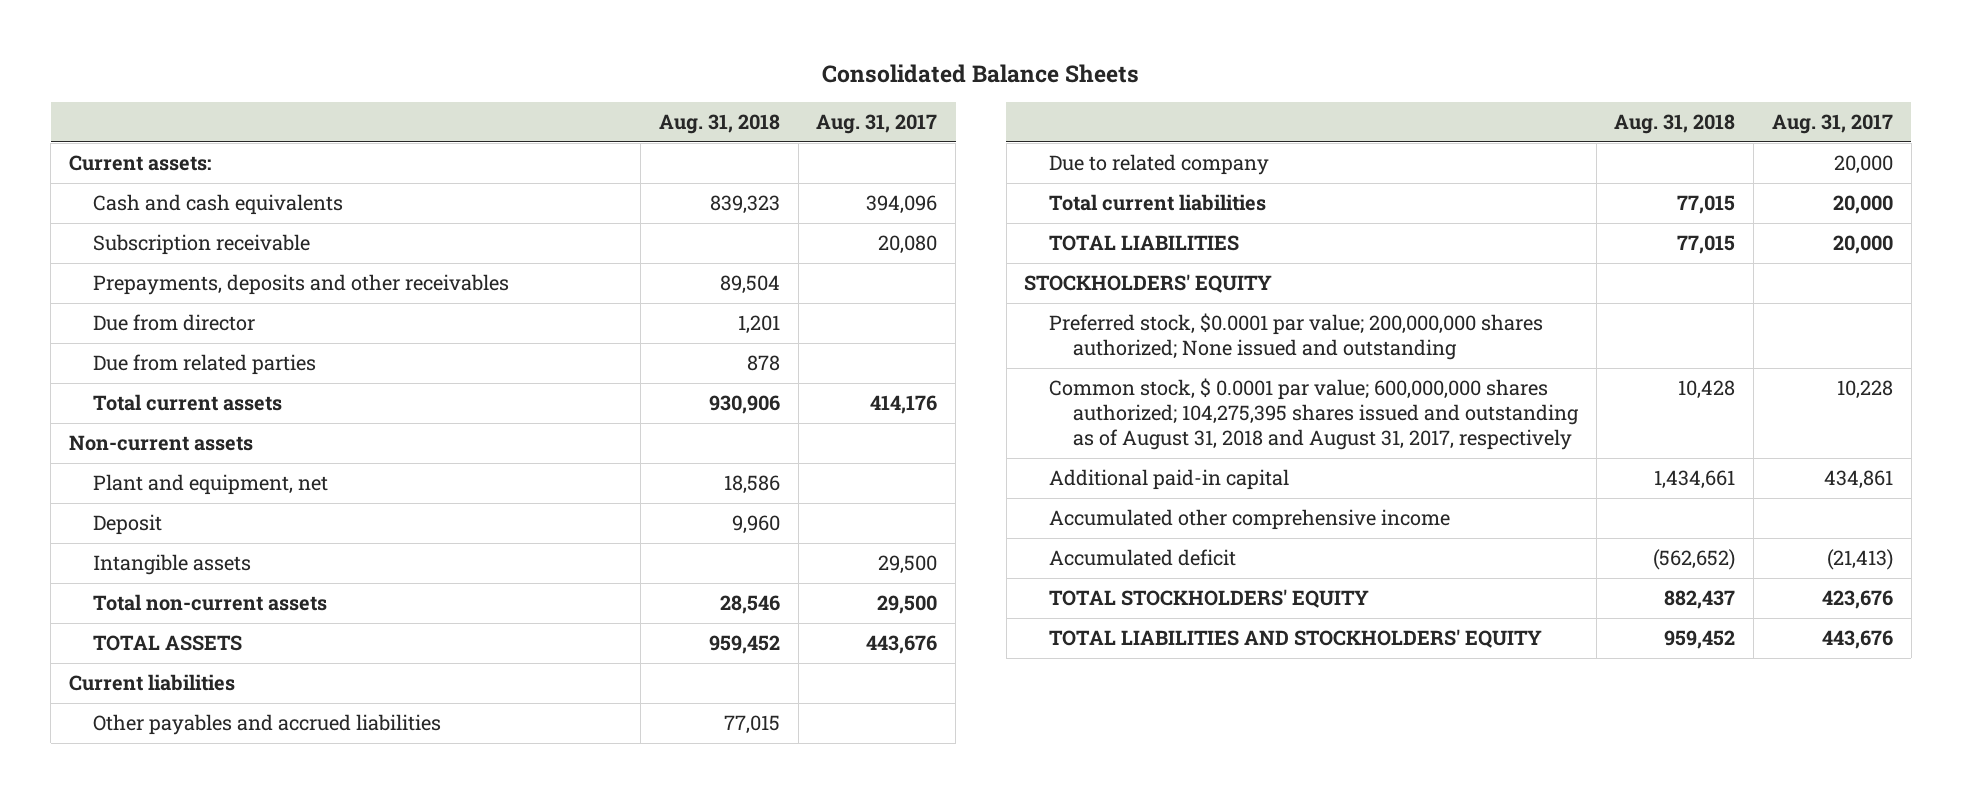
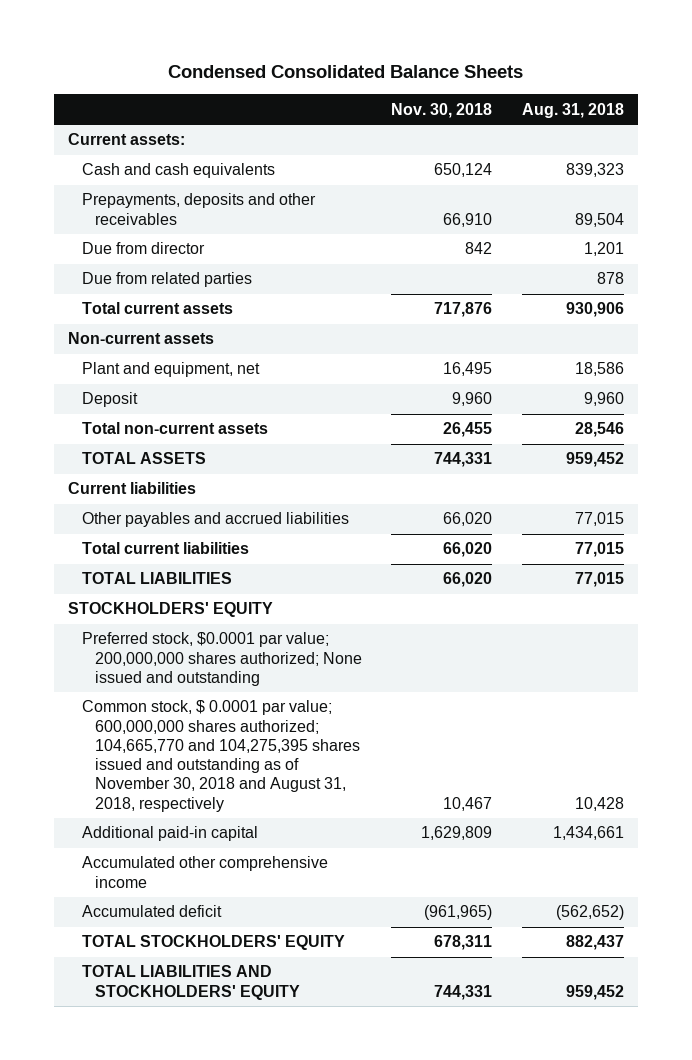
[821,64,1139,84] Consolidated Balance Sheets -> [168,65,524,79] Condensed Consolidated Balance Sheets
[816,114,938,135] Aug. 31, 2017 -> none
none -> [391,102,493,118] Nov. 30, 2018
[93,234,311,256] Subscription receivable -> none
[93,554,252,576] Intangible assets -> none
[1048,154,1269,176] Due to related company -> none
[1048,378,1579,450] Common stock, $ 0.0001 par value; 600,000,000 shares authorized; 104,275,395 shares issued and outstanding as of August 31, 2018 and August 31, 2017, respectively -> [81,700,360,812] Common stock, $ 0.0001 par value; 600,000,000 shares authorized; 104,665,770 and 104,275,395 shares issued and outstanding as of November 30, 2018 and August 31, 2018, respectively

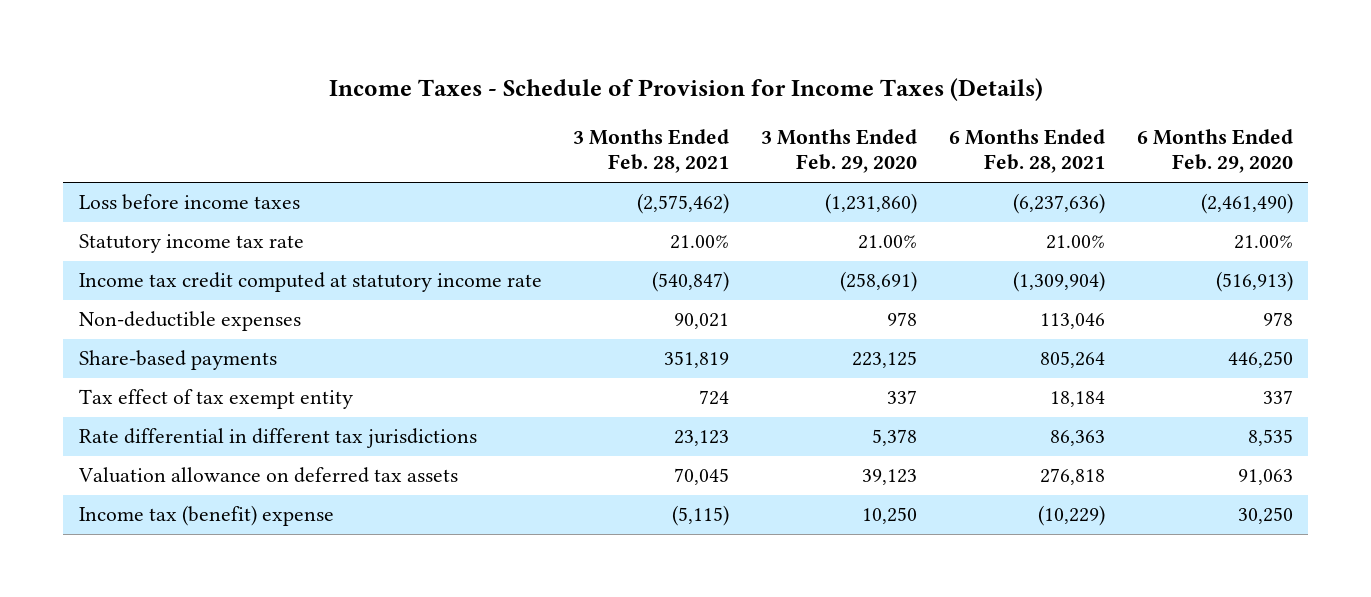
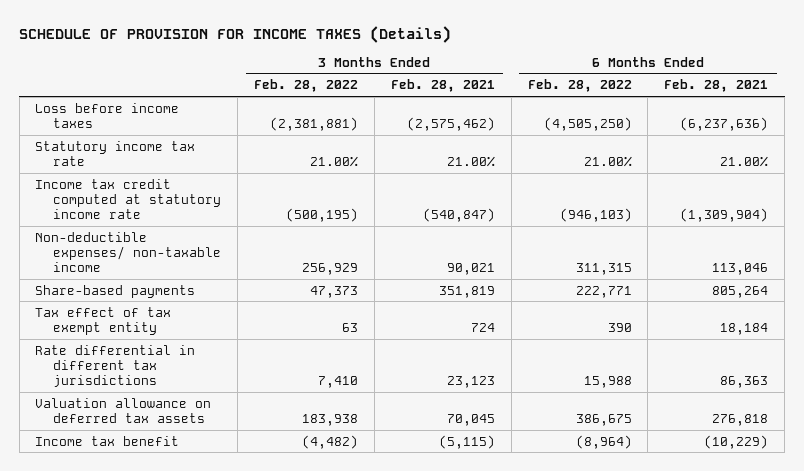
[328,78,1043,102] Income Taxes - Schedule of Provision for Income Taxes (Details) -> [19,25,452,43] SCHEDULE OF PROVISION FOR INCOME TAXES (Details)
[761,128,918,174] 3 Months Ended Feb. 29, 2020 -> none
[1136,128,1293,174] 6 Months Ended Feb. 29, 2020 -> none
none -> [254,79,359,93] Feb. 28, 2022
none -> [527,79,632,93] Feb. 28, 2022
[78,311,301,332] Non-deductible expenses -> [35,231,222,273] Non-deductible expenses/ non-taxable income
[78,505,334,527] Income tax (benefit) expense -> [35,435,180,446] Income tax benefit

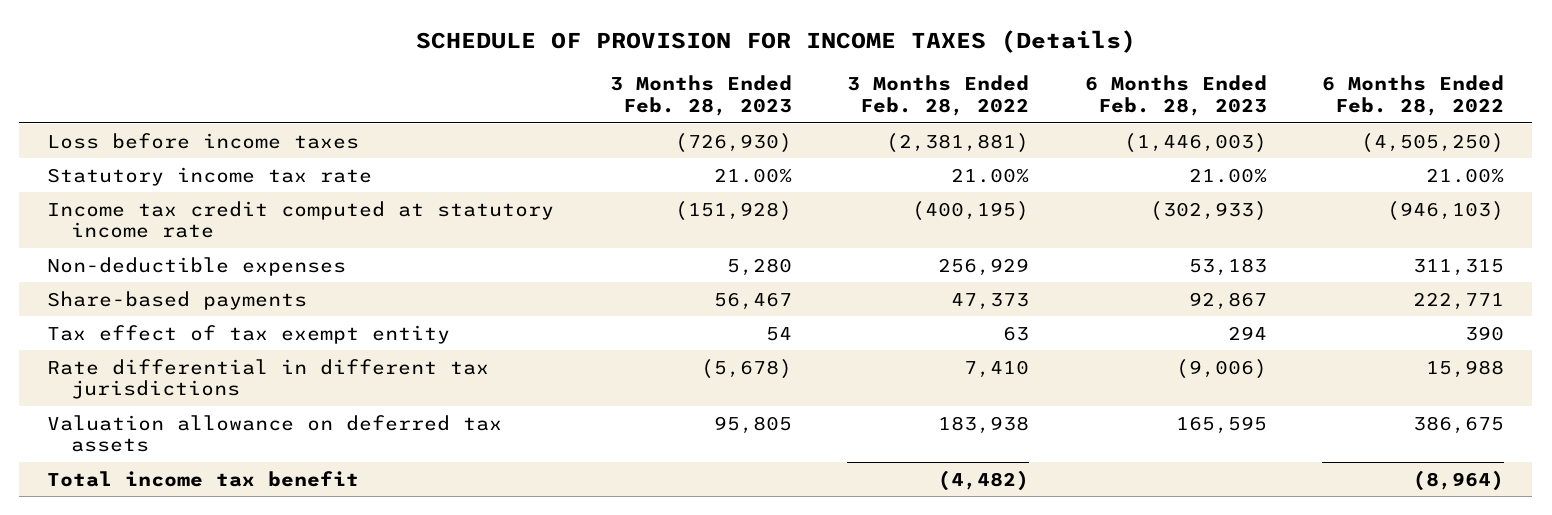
[390,79,495,93] Feb. 28, 2021 -> none
[664,79,769,93] Feb. 28, 2021 -> none
none -> [609,75,792,117] 3 Months Ended Feb. 28, 2023
none -> [1084,75,1267,117] 6 Months Ended Feb. 28, 2023
[286,208,359,223] (500,195) -> [912,200,1030,221] (400,195)
[35,231,222,273] Non-deductible expenses/ non-taxable income -> [47,256,347,276] Non-deductible expenses
[35,435,180,446] Income tax benefit -> [47,470,360,487] Total income tax benefit

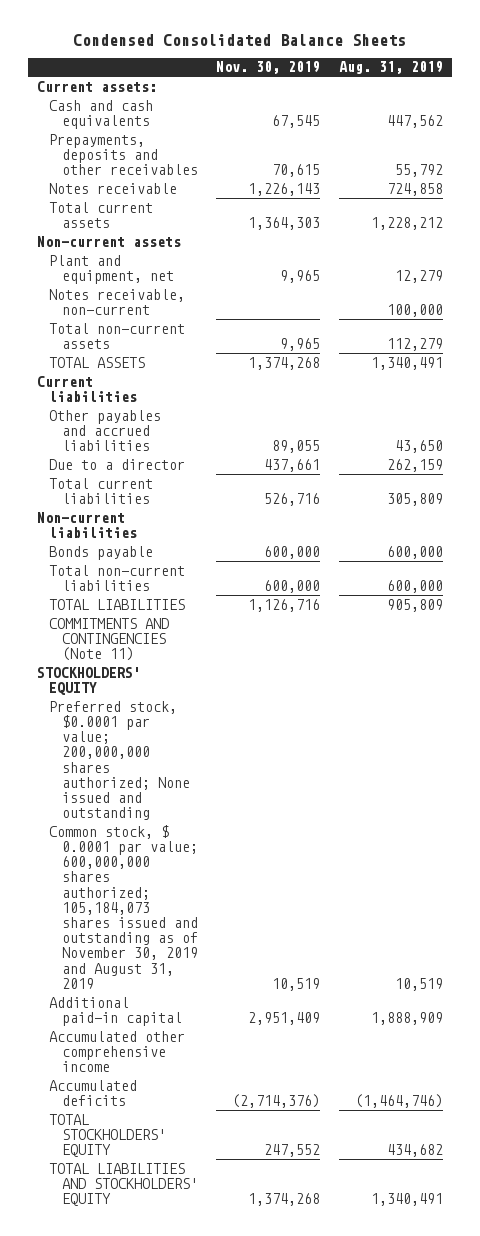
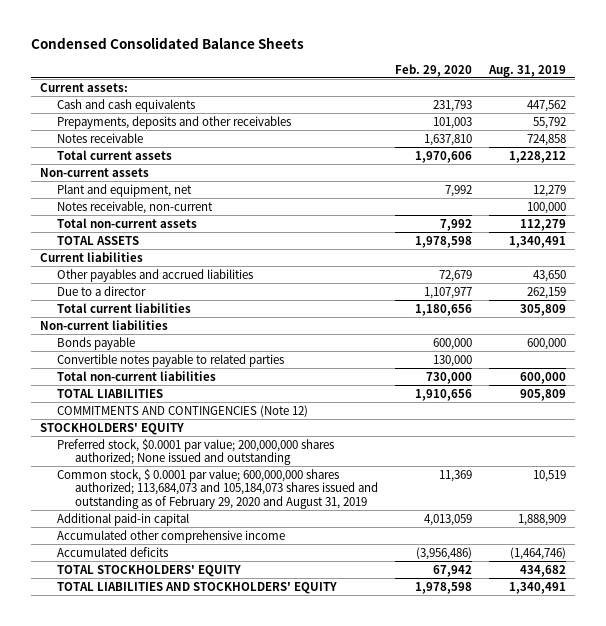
[216,61,321,75] Nov. 30, 2019 -> none
none -> [394,63,472,77] Feb. 29, 2020
none -> [57,353,285,367] Convertible notes payable to related parties
[49,617,170,662] COMMITMENTS AND CONTINGENCIES (Note 11) -> [57,404,309,417] COMMITMENTS AND CONTINGENCIES (Note 12)
[49,824,198,989] Common stock, $ 0.0001 par value; 600,000,000 shares authorized; 105,184,073 shares issued and outstanding as of November 30, 2019 and August 31, 2019 -> [57,468,378,509] Common stock, $ 0.0001 par value; 600,000,000 shares authorized; 113,684,073 and 105,184,073 shares issued and outstanding as of February 29, 2020 and August 31, 2019

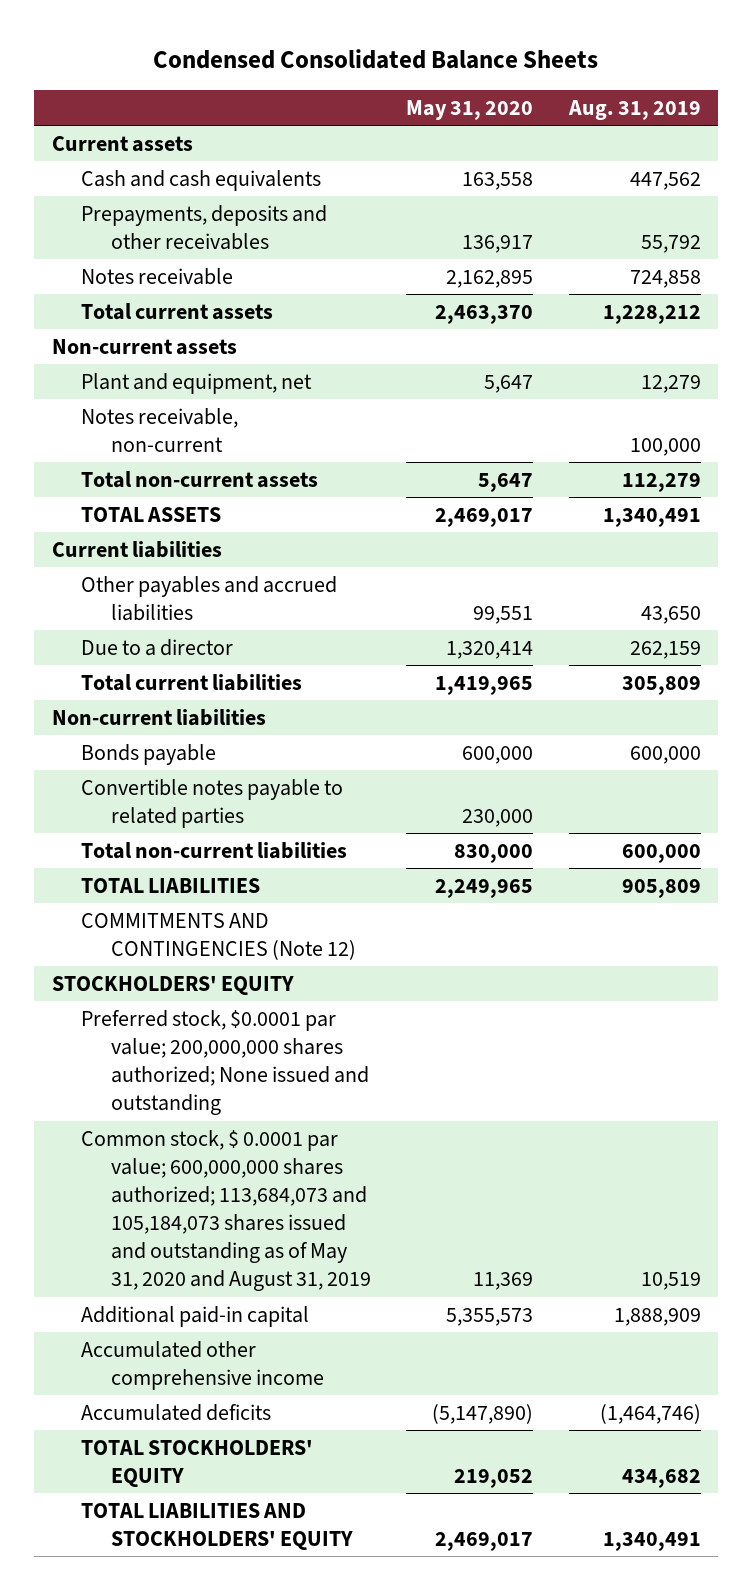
[394,63,472,77] Feb. 29, 2020 -> none
none -> [406,99,534,120] May 31, 2020
[40,82,129,92] Current assets: -> [51,135,193,152] Current assets
[57,468,378,509] Common stock, $ 0.0001 par value; 600,000,000 shares authorized; 113,684,073 and 105,184,073 shares issued and outstanding as of February 29, 2020 and August 31, 2019 -> [81,1129,371,1292] Common stock, $ 0.0001 par value; 600,000,000 shares authorized; 113,684,073 and 105,184,073 shares issued and outstanding as of May 31, 2020 and August 31, 2019

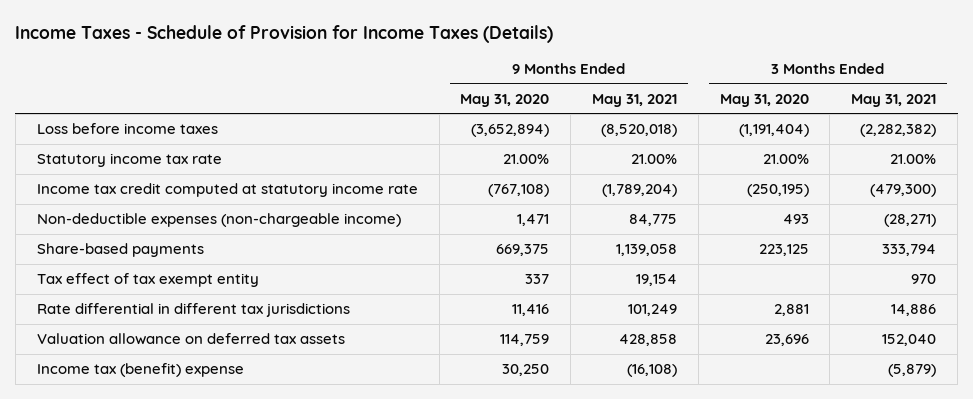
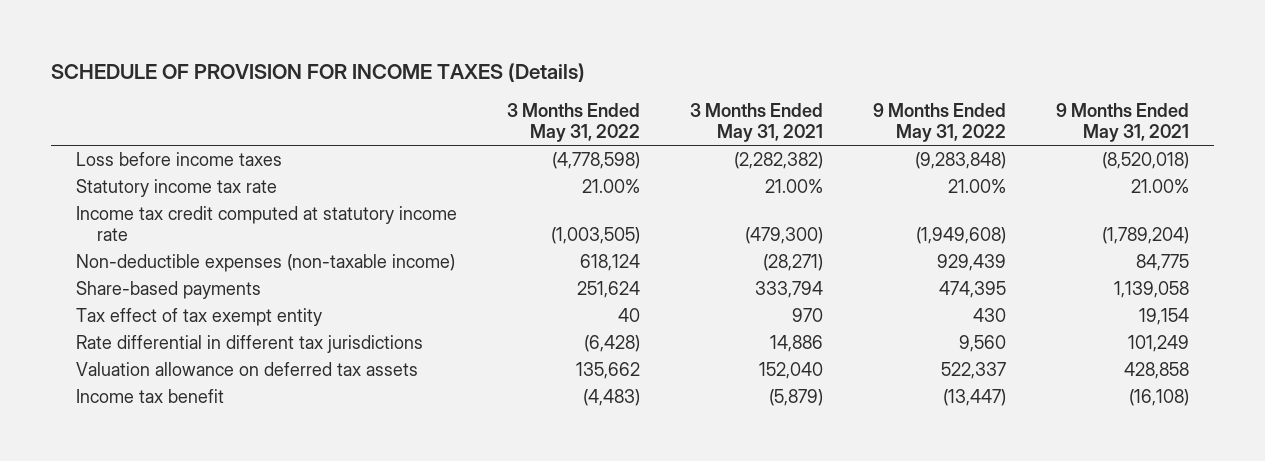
[15,24,554,43] Income Taxes - Schedule of Provision for Income Taxes (Details) -> [51,63,586,83] SCHEDULE OF PROVISION FOR INCOME TAXES (Details)
[460,93,550,107] May 31, 2020 -> none
[719,93,809,107] May 31, 2020 -> none
none -> [507,103,641,143] 3 Months Ended May 31, 2022
none -> [873,103,1007,143] 9 Months Ended May 31, 2022
[36,213,401,228] Non-deductible expenses (non-chargeable income) -> [76,254,456,273] Non-deductible expenses (non-taxable income)
[36,363,244,378] Income tax (benefit) expense -> [76,389,225,404] Income tax benefit

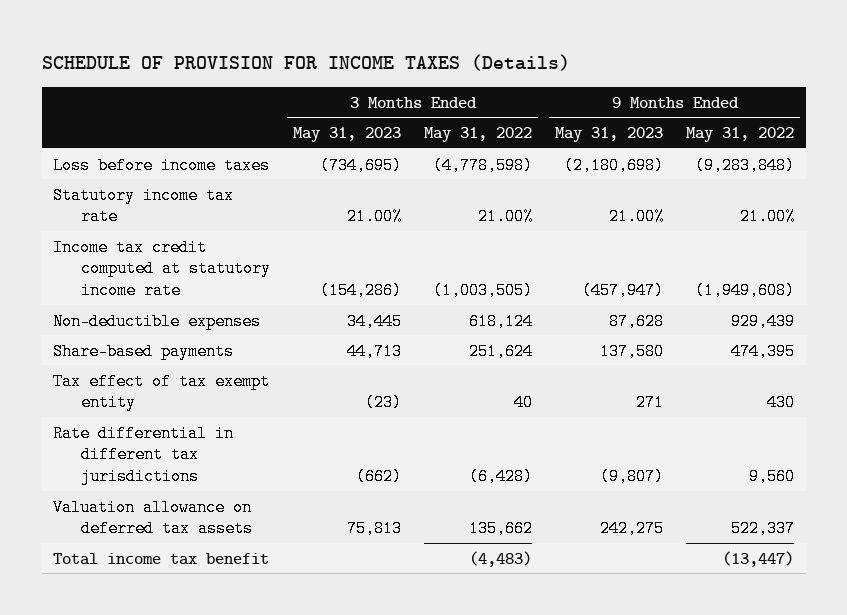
[690,103,824,143] 3 Months Ended May 31, 2021 -> none
[1056,103,1190,143] 9 Months Ended May 31, 2021 -> none
none -> [293,126,402,142] May 31, 2023
none -> [555,126,664,142] May 31, 2023
[76,254,456,273] Non-deductible expenses (non-taxable income) -> [53,312,262,330] Non-deductible expenses
[76,389,225,404] Income tax benefit -> [53,552,270,565] Total income tax benefit

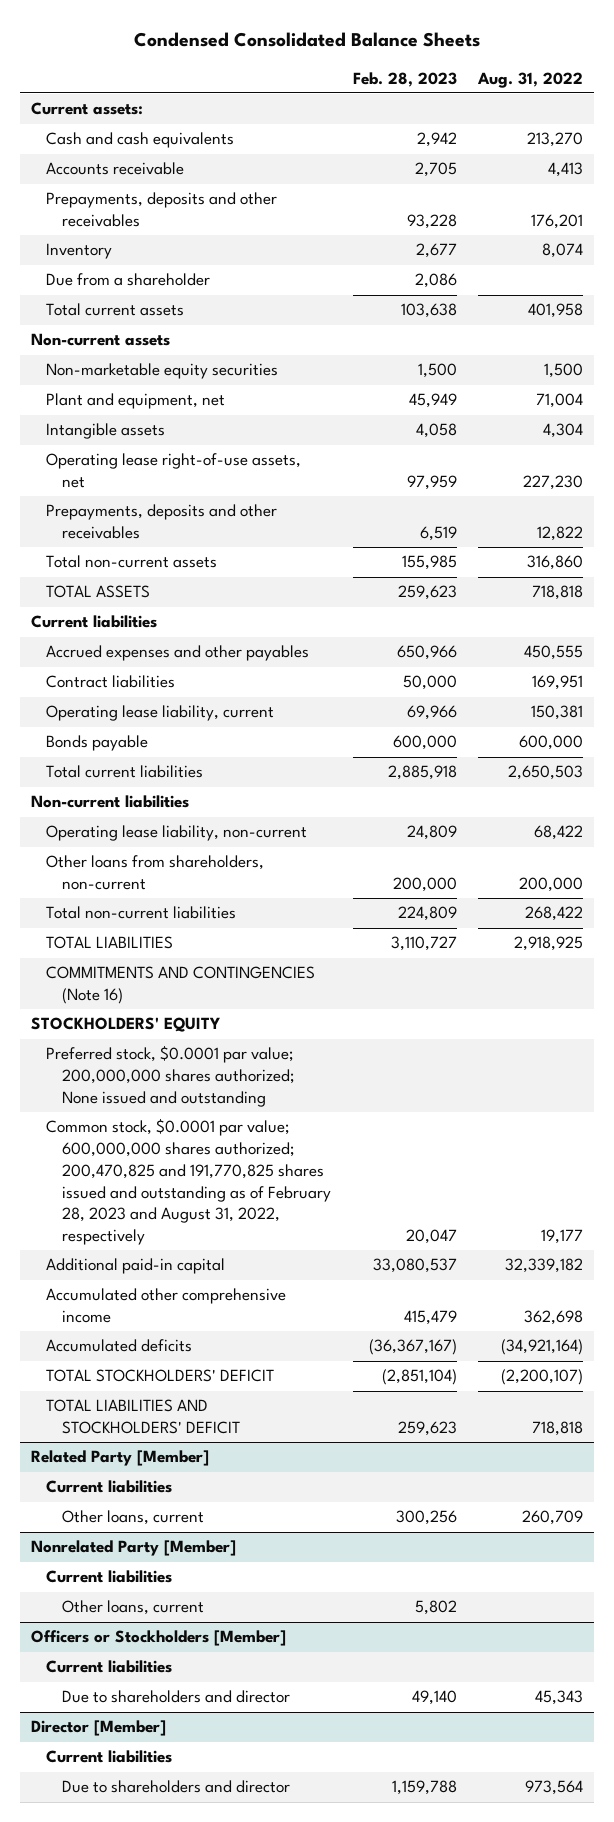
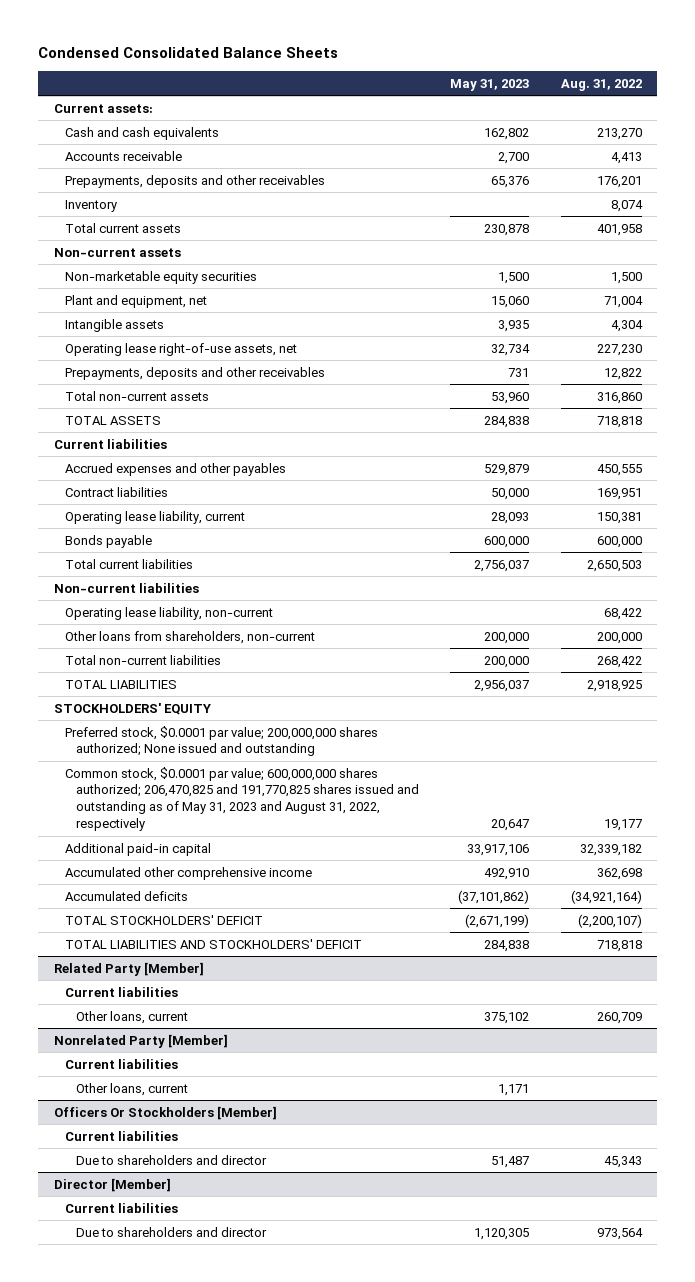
[352,71,457,87] Feb. 28, 2023 -> none
none -> [450,78,530,91] May 31, 2023
[46,273,211,287] Due from a shareholder -> none
[46,966,316,1005] COMMITMENTS AND CONTINGENCIES (Note 16) -> none
[46,1118,331,1246] Common stock, $0.0001 par value; 600,000,000 shares authorized; 200,470,825 and 191,770,825 shares issued and outstanding as of February 28, 2023 and August 31, 2022, respectively -> [64,766,419,832] Common stock, $0.0001 par value; 600,000,000 shares authorized; 206,470,825 and 191,770,825 shares issued and outstanding as of May 31, 2023 and August 31, 2022, respectively
[30,1630,286,1647] Officers or Stockholders [Member] -> [53,1105,277,1120] Officers Or Stockholders [Member]

